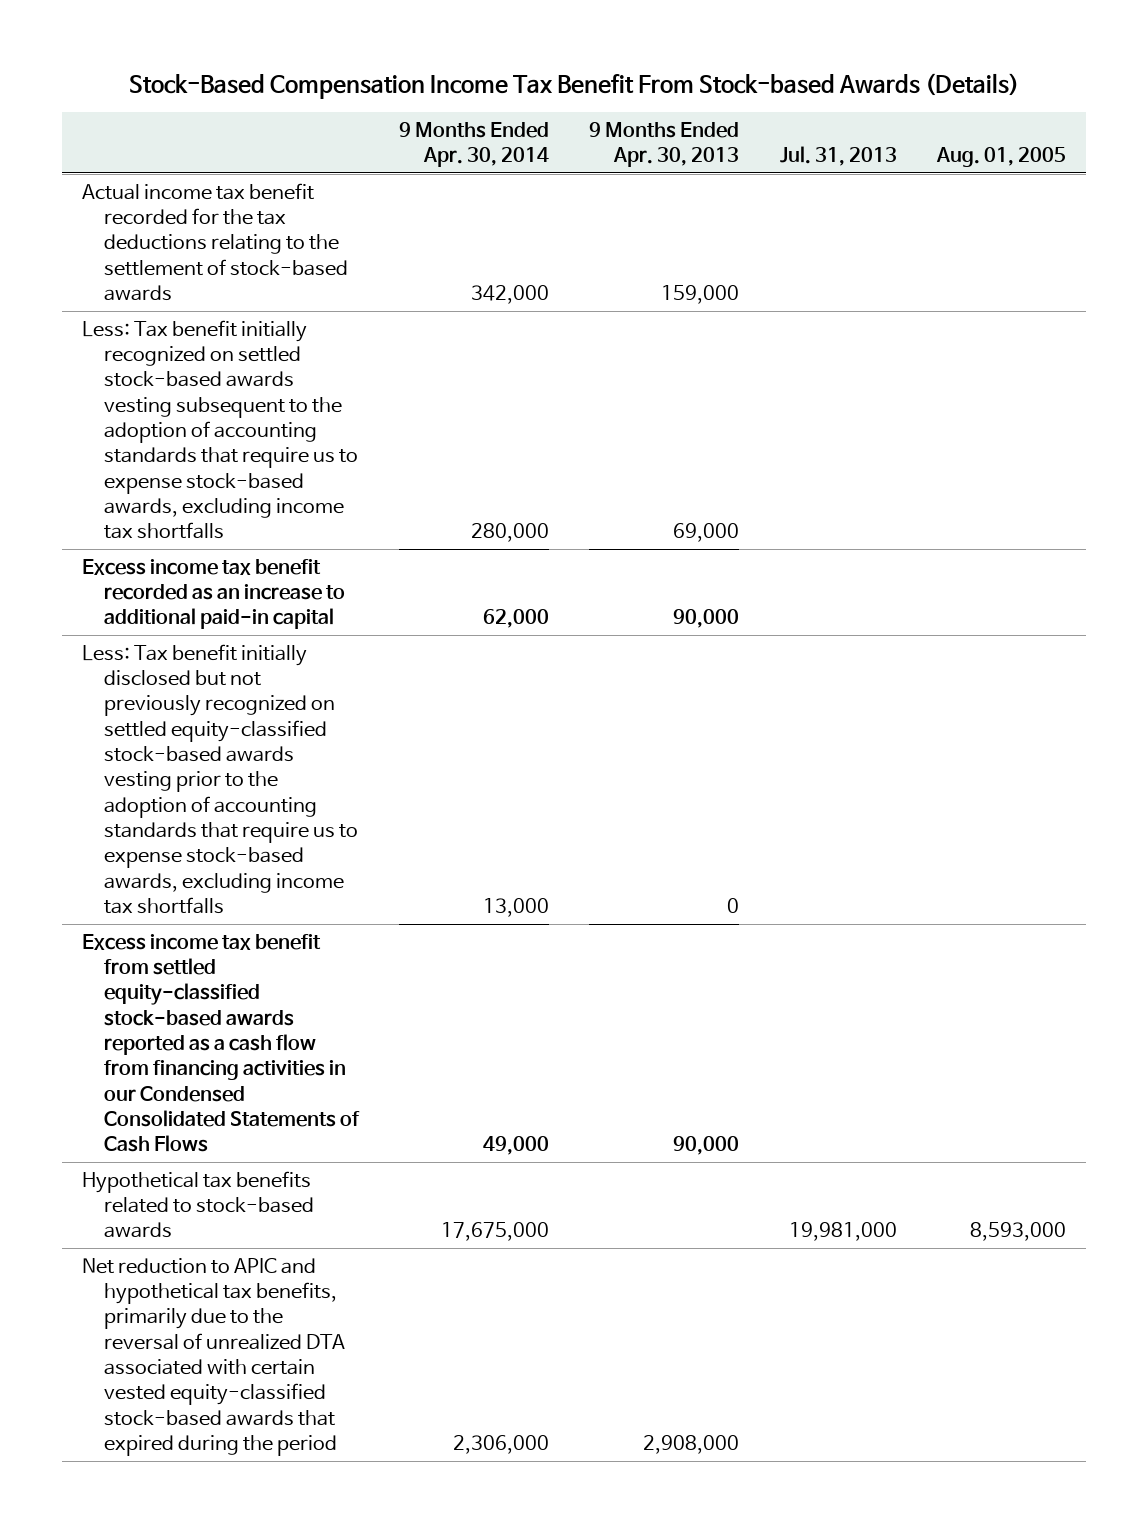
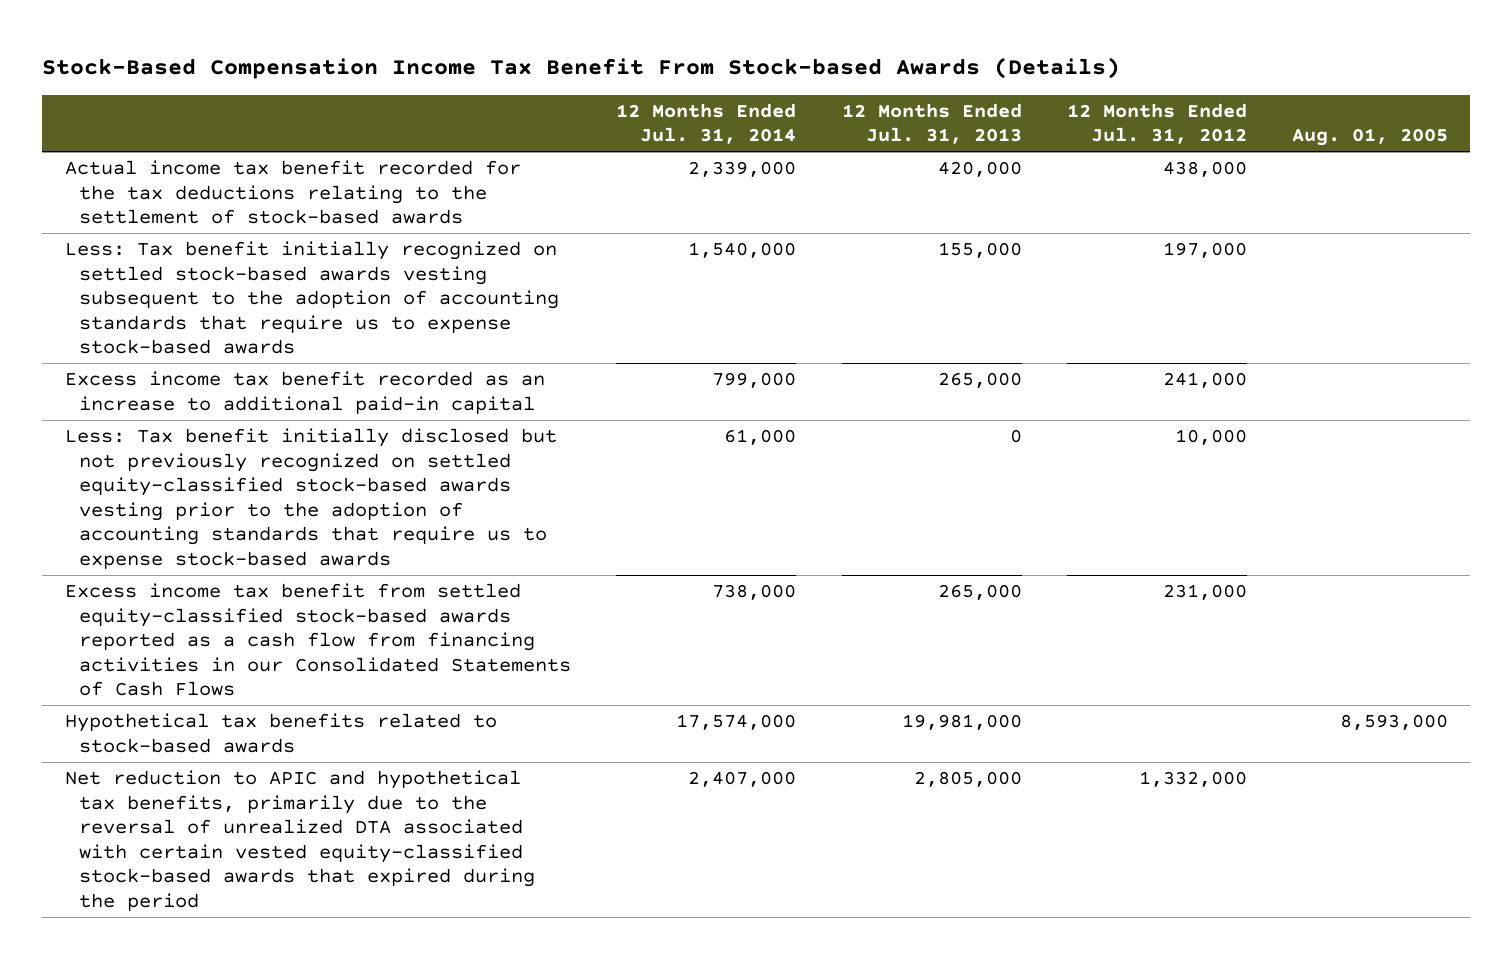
[399,121,550,167] 9 Months Ended Apr. 30, 2014 -> none
[589,121,740,167] 9 Months Ended Apr. 30, 2013 -> none
[779,145,897,166] Jul. 31, 2013 -> none
none -> [616,102,797,145] 12 Months Ended Jul. 31, 2014
none -> [841,102,1022,145] 12 Months Ended Jul. 31, 2013
none -> [1066,102,1247,145] 12 Months Ended Jul. 31, 2012
[82,319,358,540] Less: Tax benefit initially recognized on settled stock-based awards vesting subsequent to the adoption of accounting standards that require us to expense stock-based awards, excluding income tax shortfalls -> [64,241,560,355] Less: Tax benefit initially recognized on settled stock-based awards vesting subsequent to the adoption of accounting standards that require us to expense stock-based awards
[82,643,358,915] Less: Tax benefit initially disclosed but not previously recognized on settled equity-classified stock-based awards vesting prior to the adoption of accounting standards that require us to expense stock-based awards, excluding income tax shortfalls -> [64,428,557,569] Less: Tax benefit initially disclosed but not previously recognized on settled equity-classified stock-based awards vesting prior to the adoption of accounting standards that require us to expense stock-based awards
[82,933,360,1153] Excess income tax benefit from settled equity-classified stock-based awards reported as a cash flow from financing activities in our Condensed Consolidated Statements of Cash Flows -> [64,583,572,697] Excess income tax benefit from settled equity-classified stock-based awards reported as a cash flow from financing activities in our Consolidated Statements of Cash Flows

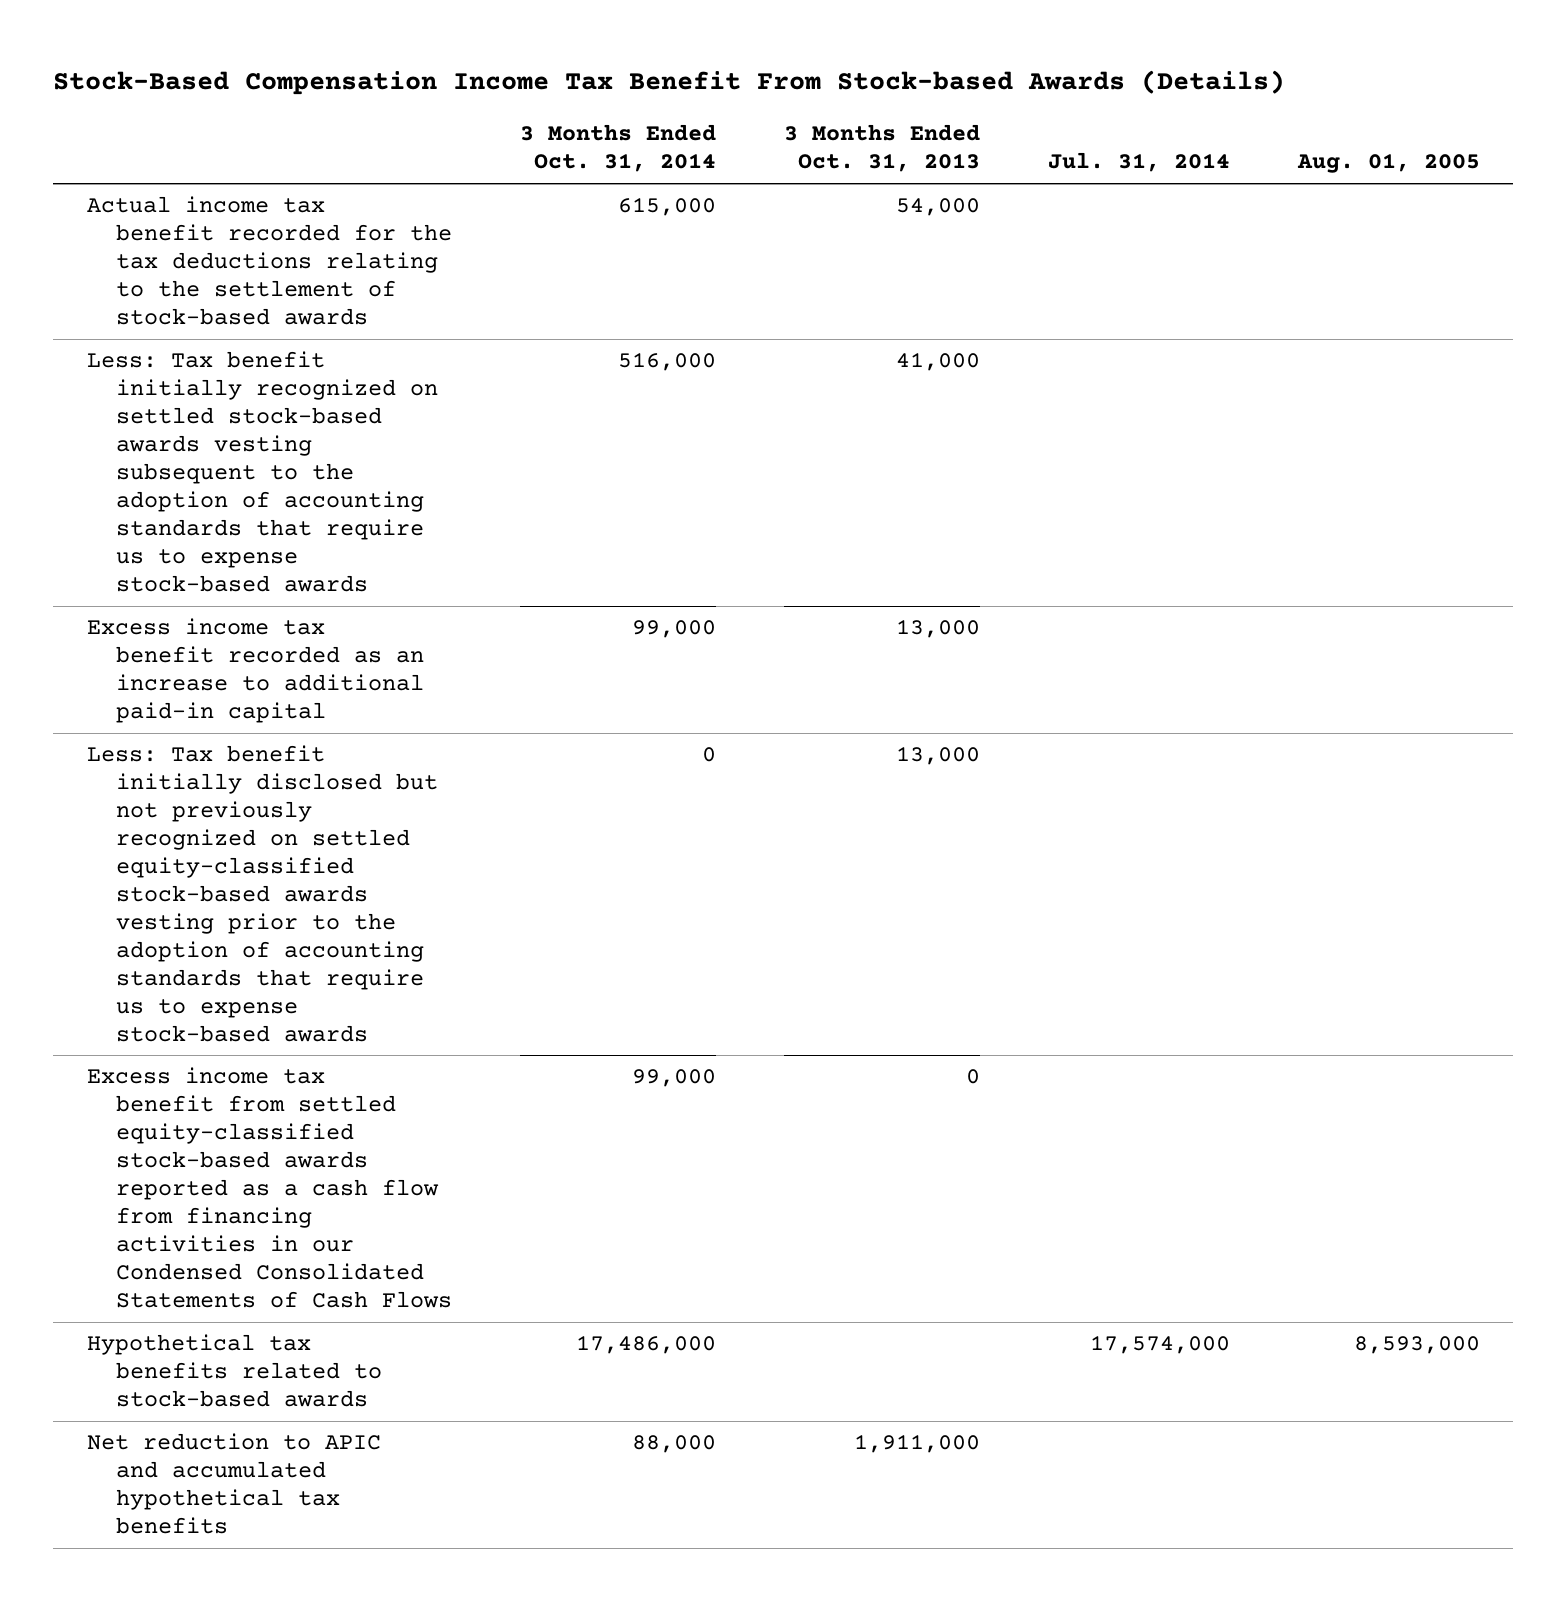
[616,102,797,145] 12 Months Ended Jul. 31, 2014 -> none
[841,102,1022,145] 12 Months Ended Jul. 31, 2013 -> none
[1066,102,1247,145] 12 Months Ended Jul. 31, 2012 -> none
none -> [519,124,716,173] 3 Months Ended Oct. 31, 2014
none -> [783,124,980,173] 3 Months Ended Oct. 31, 2013
none -> [1047,152,1230,173] Jul. 31, 2014
[64,583,572,697] Excess income tax benefit from settled equity-classified stock-based awards reported as a cash flow from financing activities in our Consolidated Statements of Cash Flows -> [86,1067,452,1308] Excess income tax benefit from settled equity-classified stock-based awards reported as a cash flow from financing activities in our Condensed Consolidated Statements of Cash Flows
[64,770,536,911] Net reduction to APIC and hypothetical tax benefits, primarily due to the reversal of unrealized DTA associated with certain vested equity-classified stock-based awards that expired during the period -> none
none -> [86,1433,381,1535] Net reduction to APIC and accumulated hypothetical tax benefits

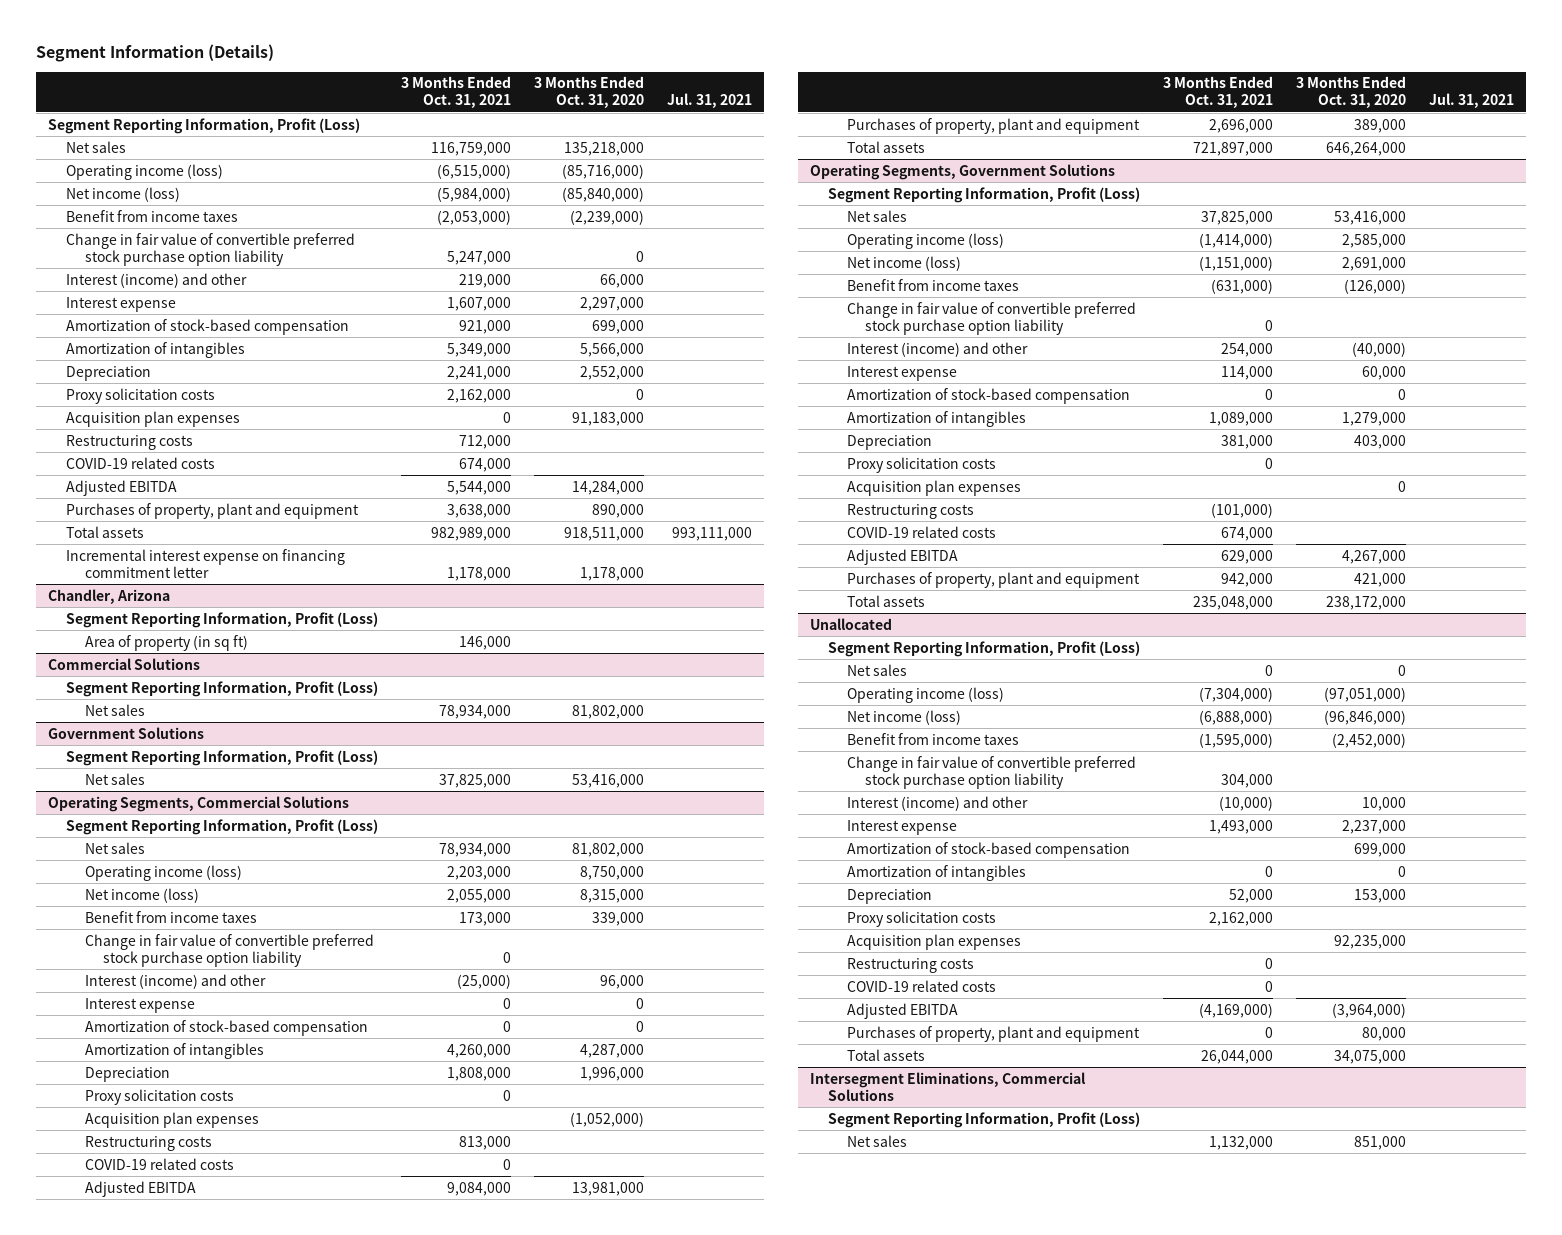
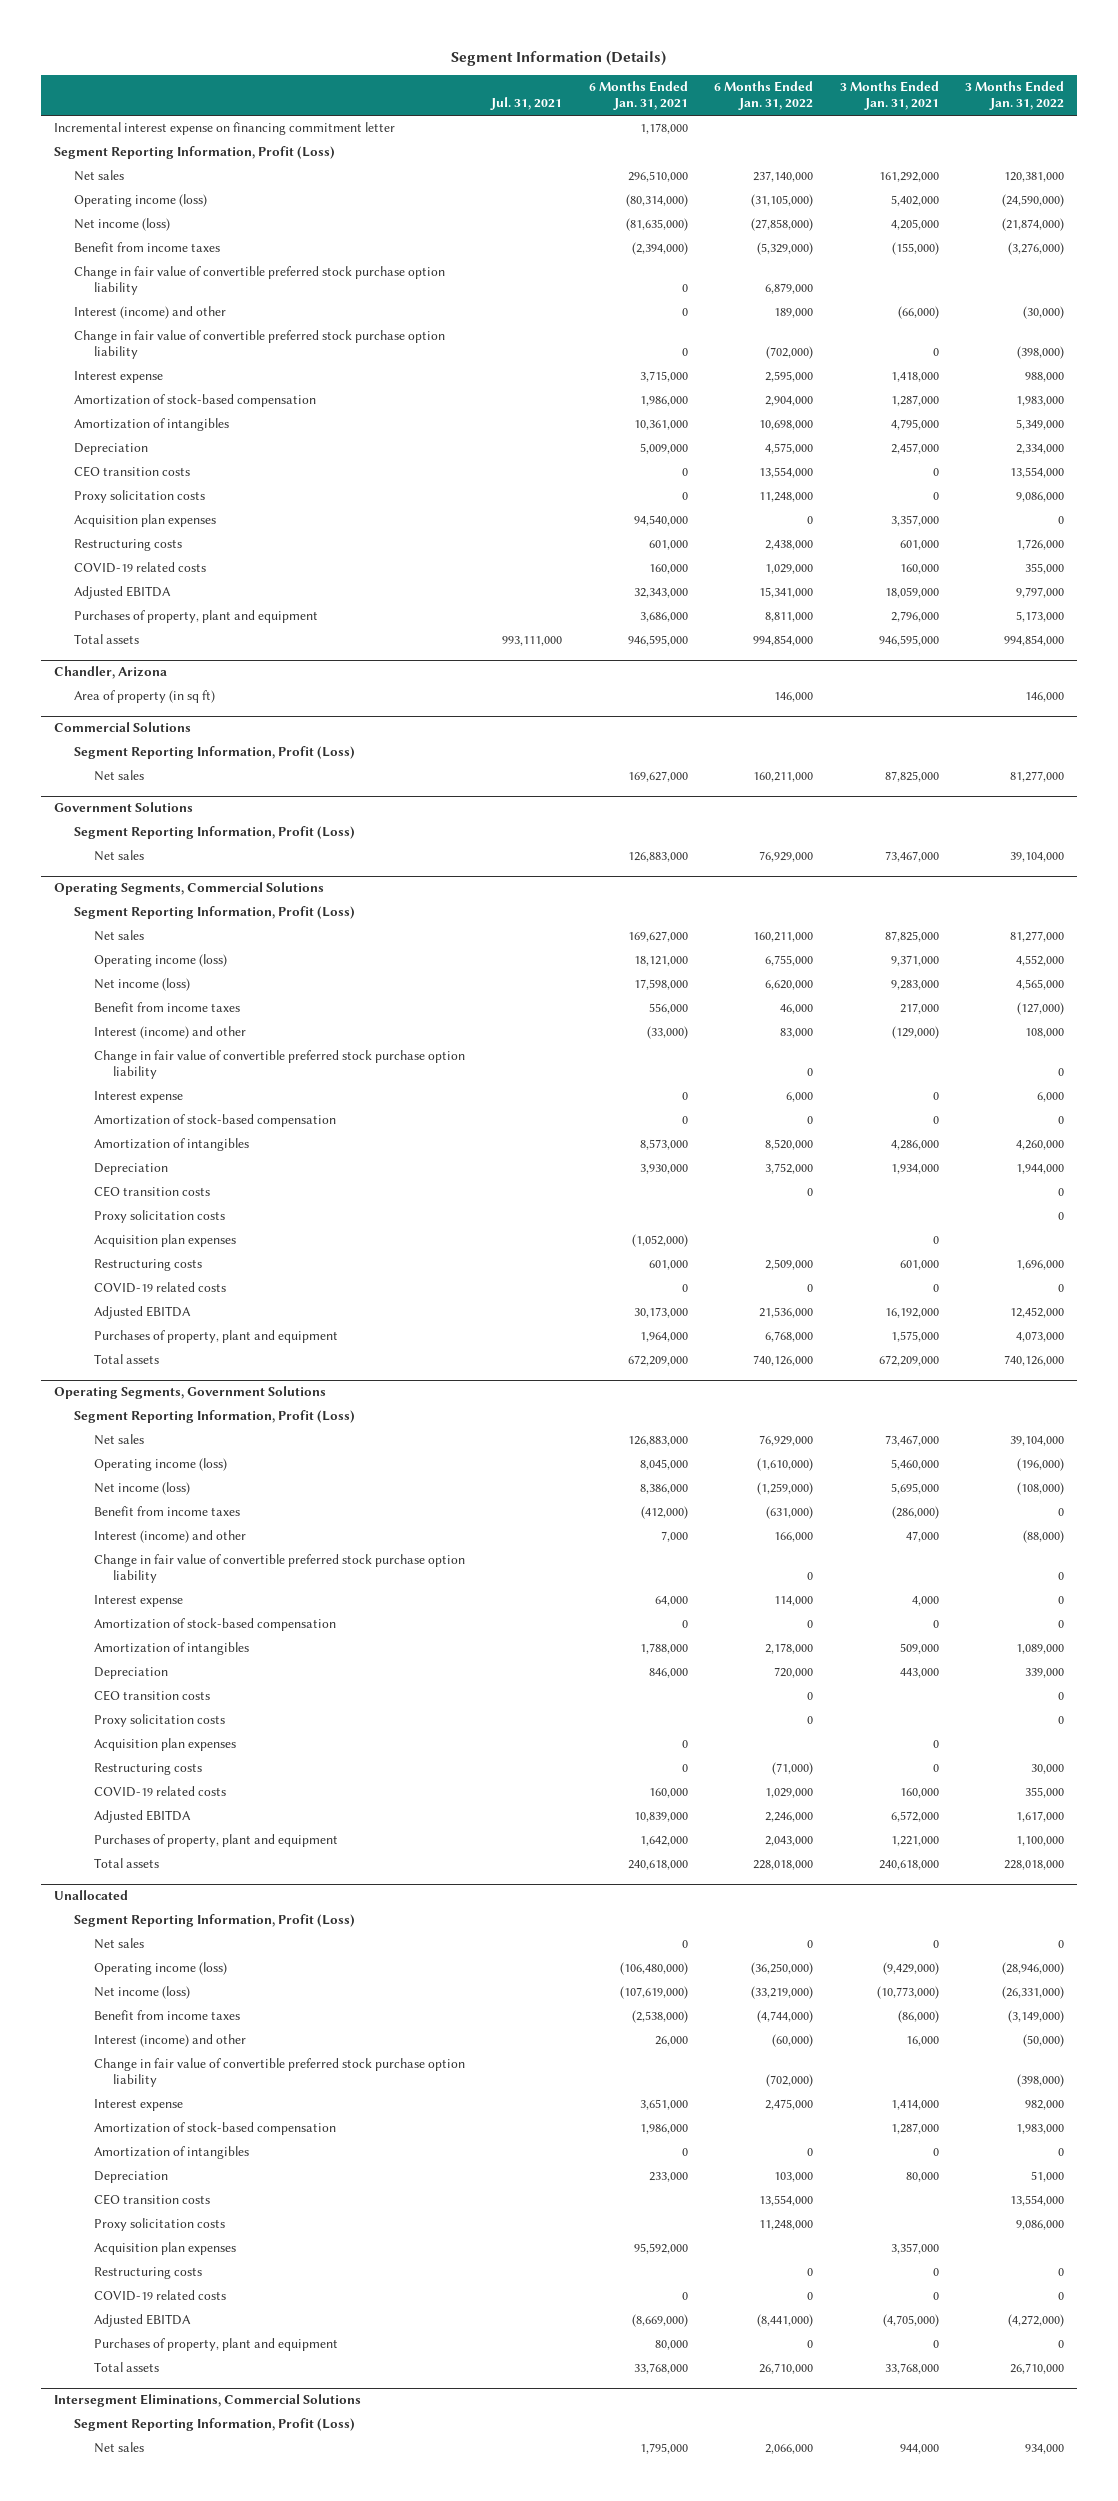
[401,76,512,109] 3 Months Ended Oct. 31, 2021 -> none
[534,76,645,109] 3 Months Ended Oct. 31, 2020 -> none
none -> [588,81,688,111] 6 Months Ended Jan. 31, 2021
none -> [714,81,814,111] 6 Months Ended Jan. 31, 2022
none -> [839,81,939,111] 3 Months Ended Jan. 31, 2021
none -> [964,81,1064,111] 3 Months Ended Jan. 31, 2022
[66,548,346,578] Incremental interest expense on financing commitment letter -> [54,122,396,136] Incremental interest expense on financing commitment letter
none -> [74,330,446,360] Change in fair value of convertible preferred stock purchase option liability
none -> [74,466,191,478] CEO transition costs
[66,611,379,628] Segment Reporting Information, Profit (Loss) -> none
[84,933,374,967] Change in fair value of convertible preferred stock purchase option liability -> [93,1050,465,1080] Change in fair value of convertible preferred stock purchase option liability
none -> [93,1186,210,1198] CEO transition costs
[846,301,1136,335] Change in fair value of convertible preferred stock purchase option liability -> [93,1554,465,1584] Change in fair value of convertible preferred stock purchase option liability
none -> [93,1690,210,1702] CEO transition costs
[846,755,1136,789] Change in fair value of convertible preferred stock purchase option liability -> [93,2058,465,2088] Change in fair value of convertible preferred stock purchase option liability
none -> [93,2194,210,2206] CEO transition costs

